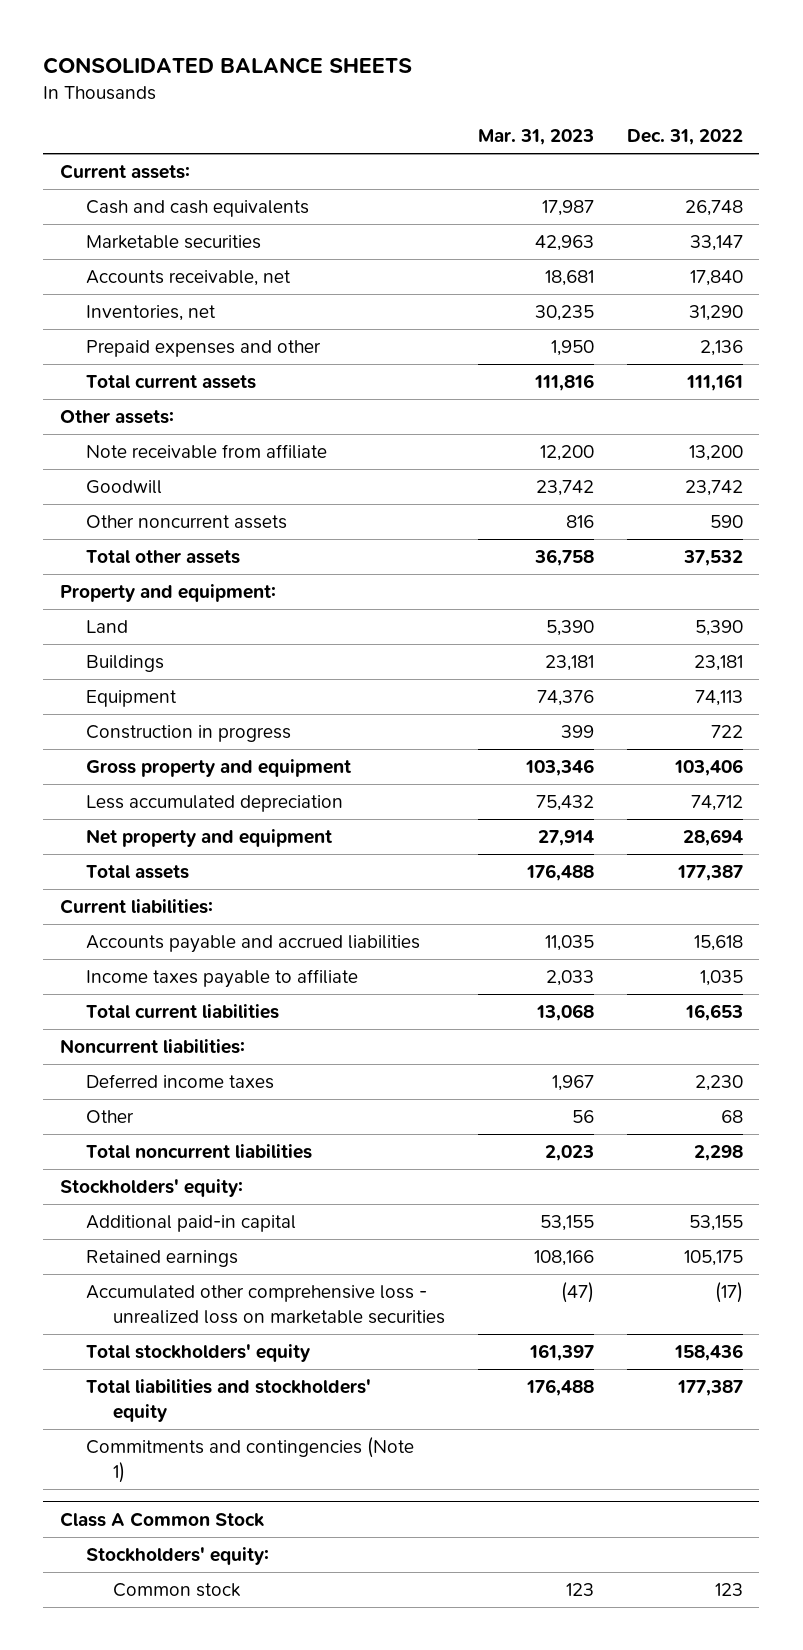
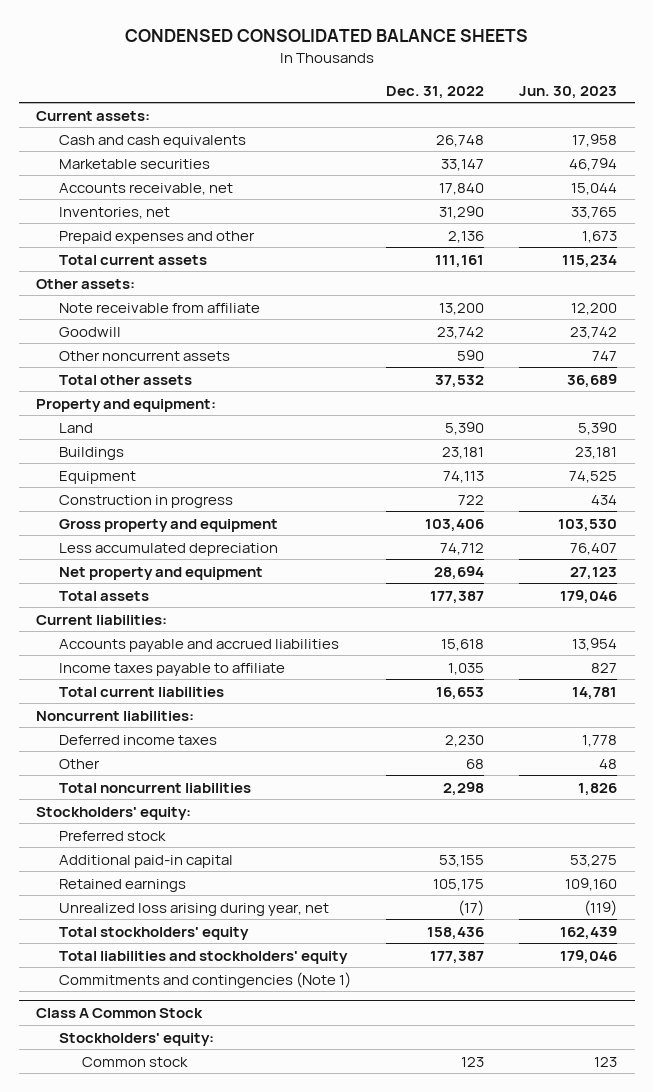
[43,56,413,74] CONSOLIDATED BALANCE SHEETS -> [124,29,528,43] CONDENSED CONSOLIDATED BALANCE SHEETS
[477,128,594,145] Mar. 31, 2023 -> none
none -> [519,85,618,99] Jun. 30, 2023
none -> [59,830,167,841] Preferred stock
[86,1285,445,1324] Accumulated other comprehensive loss - unrealized loss on marketable securities -> [59,902,330,916] Unrealized loss arising during year, net

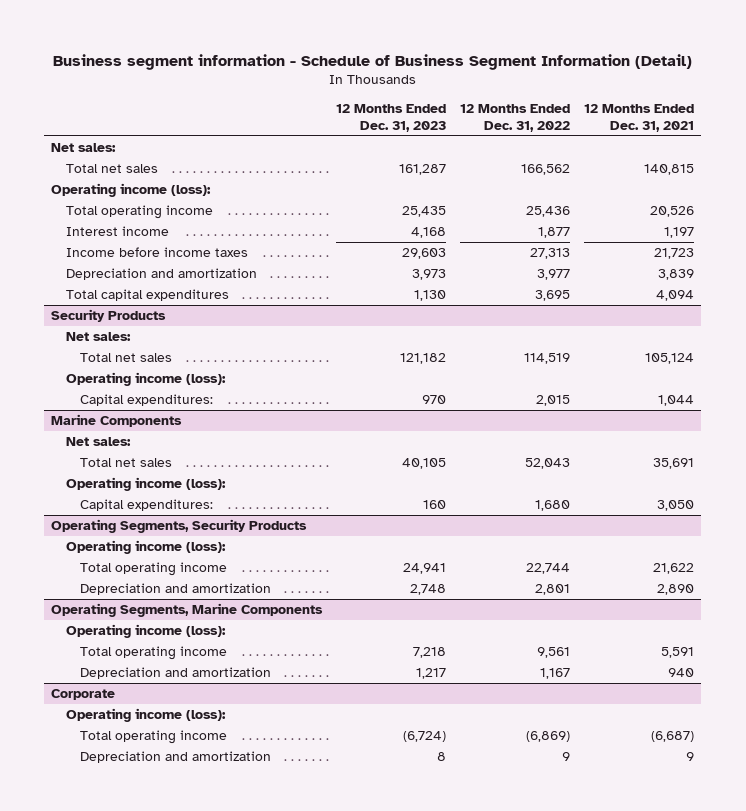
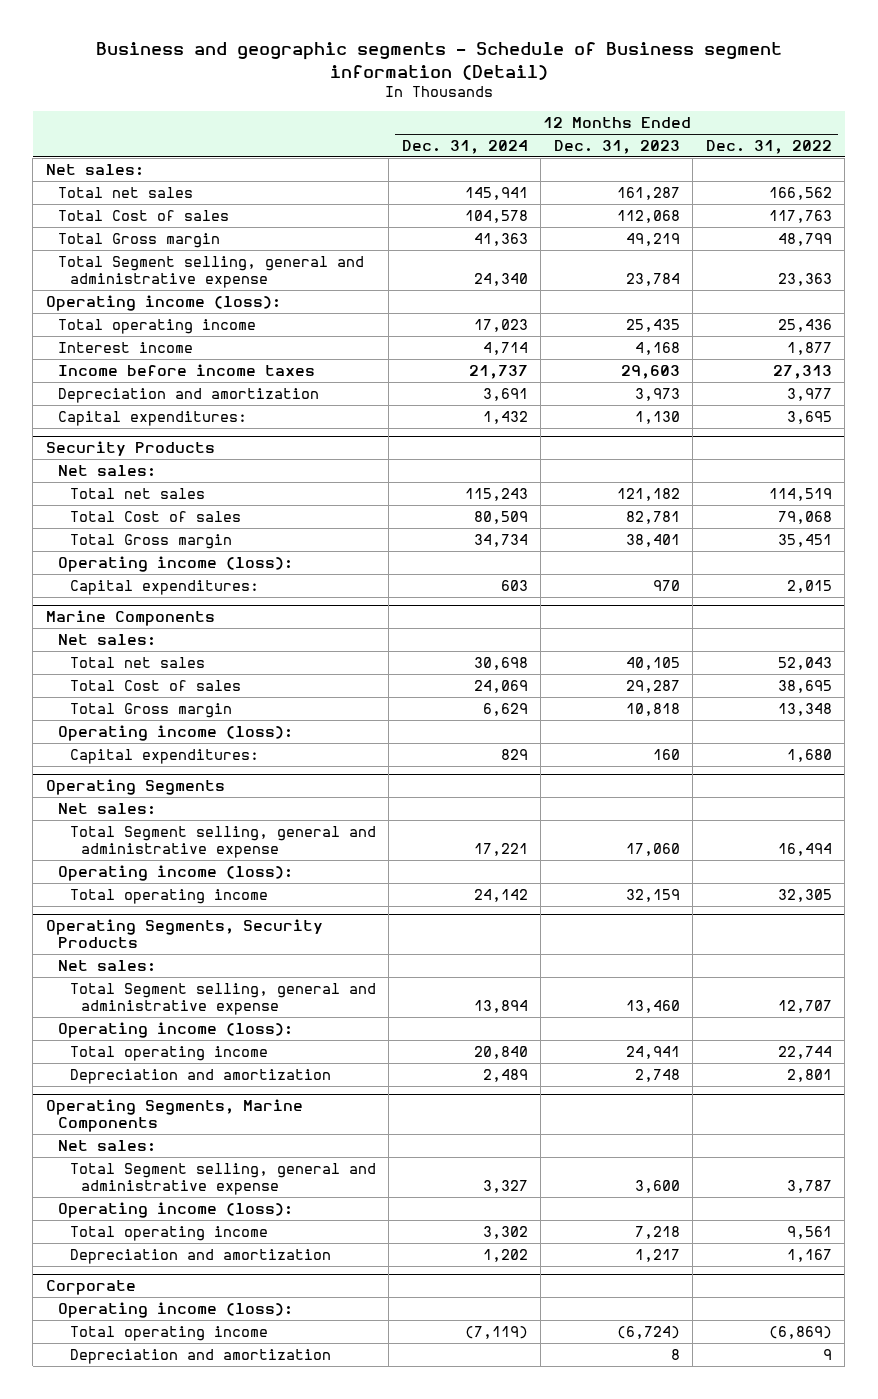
[52,53,692,70] Business segment information - Schedule of Business Segment Information (Detail) -> [95,42,782,80] Business and geographic segments - Schedule of Business segment information (Detail)
[584,104,695,132] 12 Months Ended Dec. 31, 2021 -> none
none -> [401,140,528,155] Dec. 31, 2024
none -> [57,209,229,221] Total Cost of sales
none -> [57,232,220,248] Total Gross margin
none -> [57,255,364,288] Total Segment selling, general and administrative expense
[65,289,229,302] Total capital expenditures -> [57,410,247,426] Capital expenditures:
none -> [69,510,241,522] Total Cost of sales
none -> [69,533,232,549] Total Gross margin
none -> [69,679,241,691] Total Cost of sales
none -> [69,702,232,718] Total Gross margin
none -> [45,779,225,796] Operating Segments
none -> [57,802,156,815] Net sales:
none -> [69,825,376,858] Total Segment selling, general and administrative expense
none -> [57,864,293,881] Operating income (loss):
none -> [69,888,268,904] Total operating income
none -> [57,959,156,972] Net sales:
none -> [69,982,376,1015] Total Segment selling, general and administrative expense
none -> [57,1139,156,1152] Net sales:
none -> [69,1162,376,1195] Total Segment selling, general and administrative expense

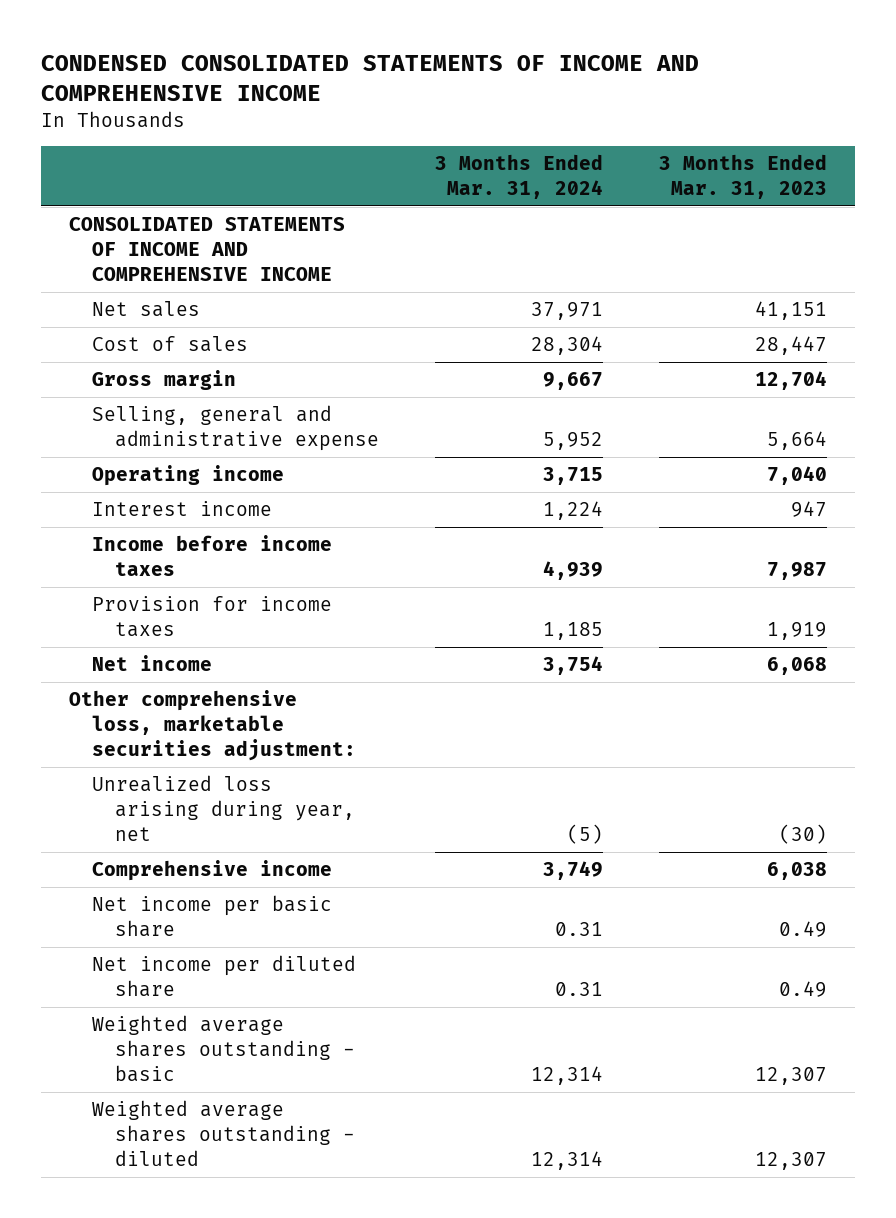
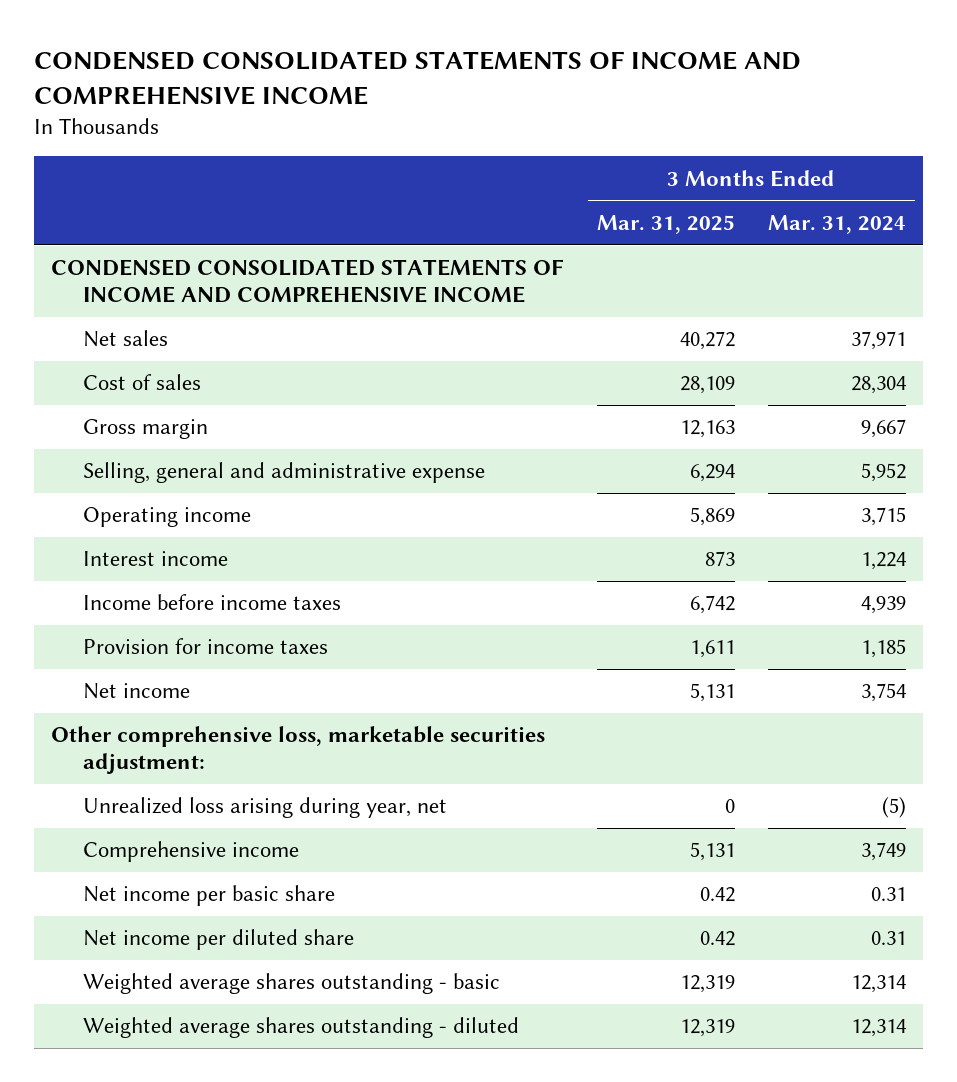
[658,153,827,199] 3 Months Ended Mar. 31, 2023 -> none
none -> [596,215,735,235] Mar. 31, 2025
[69,217,346,281] CONSOLIDATED STATEMENTS OF INCOME AND COMPREHENSIVE INCOME -> [50,259,563,304] CONDENSED CONSOLIDATED STATEMENTS OF INCOME AND COMPREHENSIVE INCOME

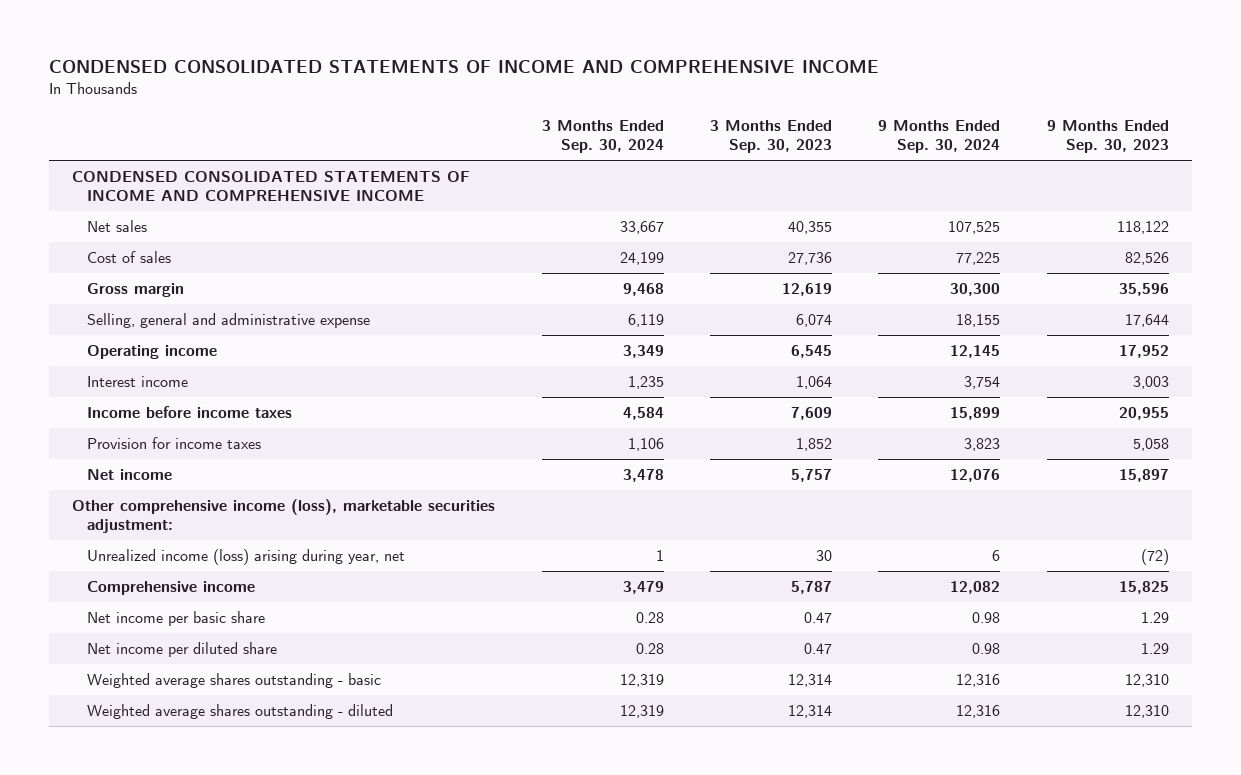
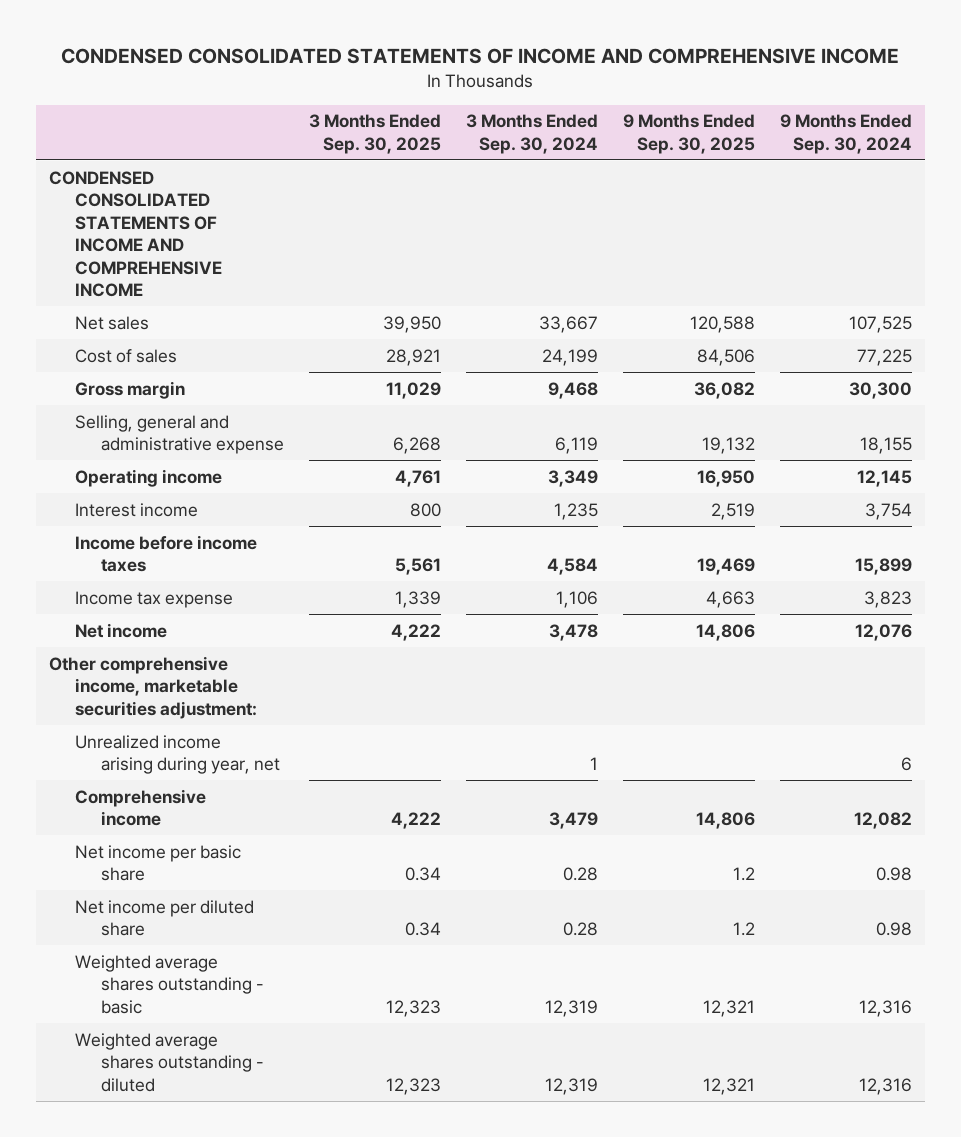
[710,120,833,154] 3 Months Ended Sep. 30, 2023 -> none
[1046,120,1169,154] 9 Months Ended Sep. 30, 2023 -> none
none -> [309,114,442,154] 3 Months Ended Sep. 30, 2025
none -> [623,114,756,154] 9 Months Ended Sep. 30, 2025
[86,437,261,450] Provision for income taxes -> [74,590,233,608] Income tax expense
[72,499,496,534] Other comprehensive income (loss), marketable securities adjustment: -> [48,655,257,719] Other comprehensive income, marketable securities adjustment:
[86,549,405,566] Unrealized income (loss) arising during year, net -> [74,734,280,775] Unrealized income arising during year, net

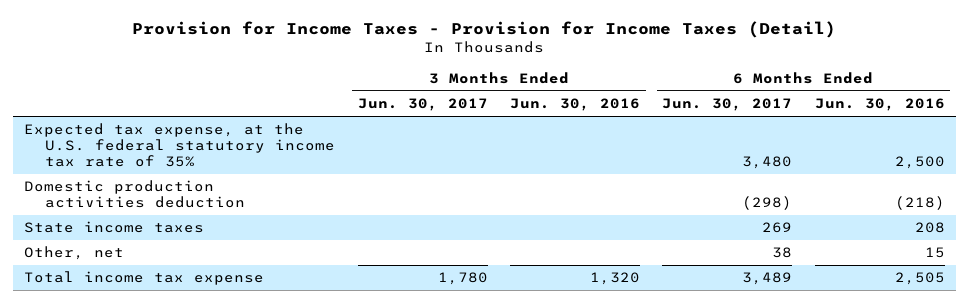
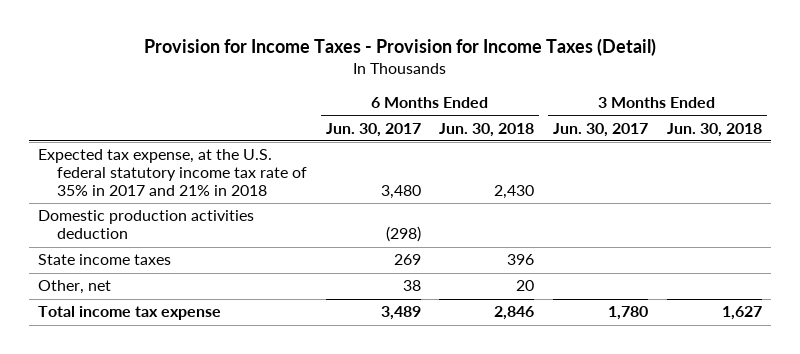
[509,98,640,112] Jun. 30, 2016 -> none
[814,98,945,112] Jun. 30, 2016 -> none
none -> [439,122,535,137] Jun. 30, 2018
none -> [666,122,762,137] Jun. 30, 2018
[24,123,336,167] Expected tax expense, at the U.S. federal statutory income tax rate of 35% -> [38,149,307,197] Expected tax expense, at the U.S. federal statutory income tax rate of 35% in 2017 and 21% in 2018

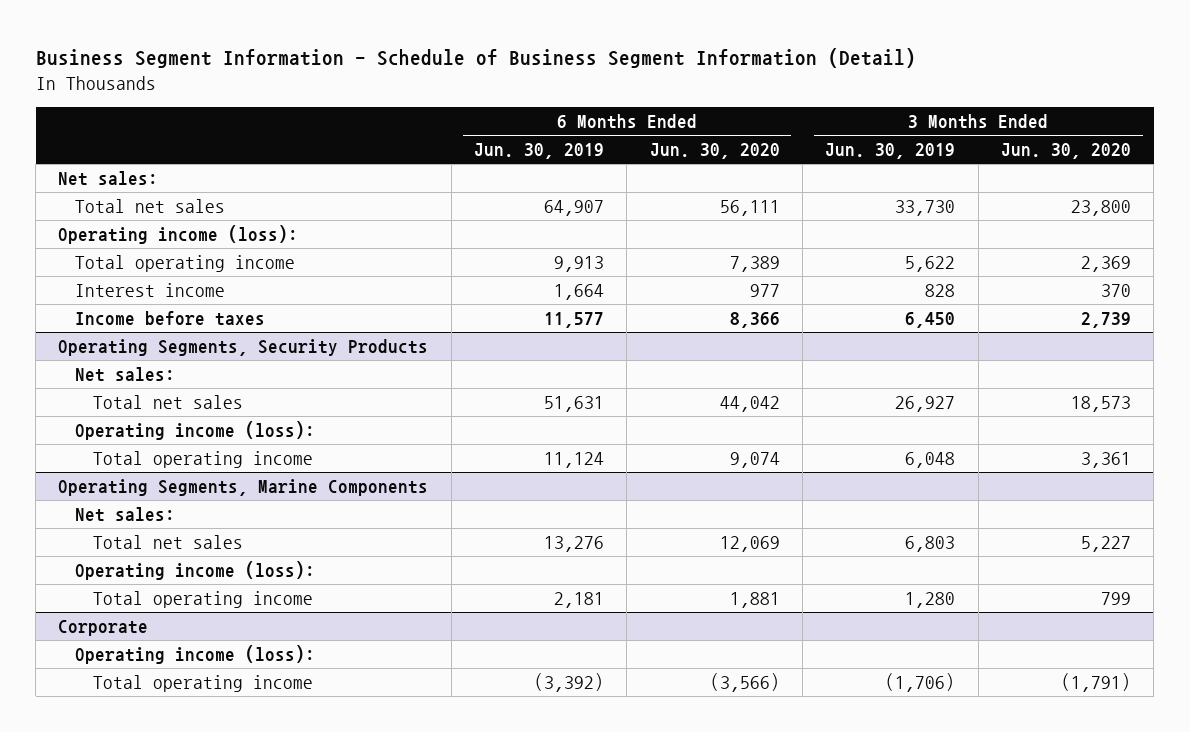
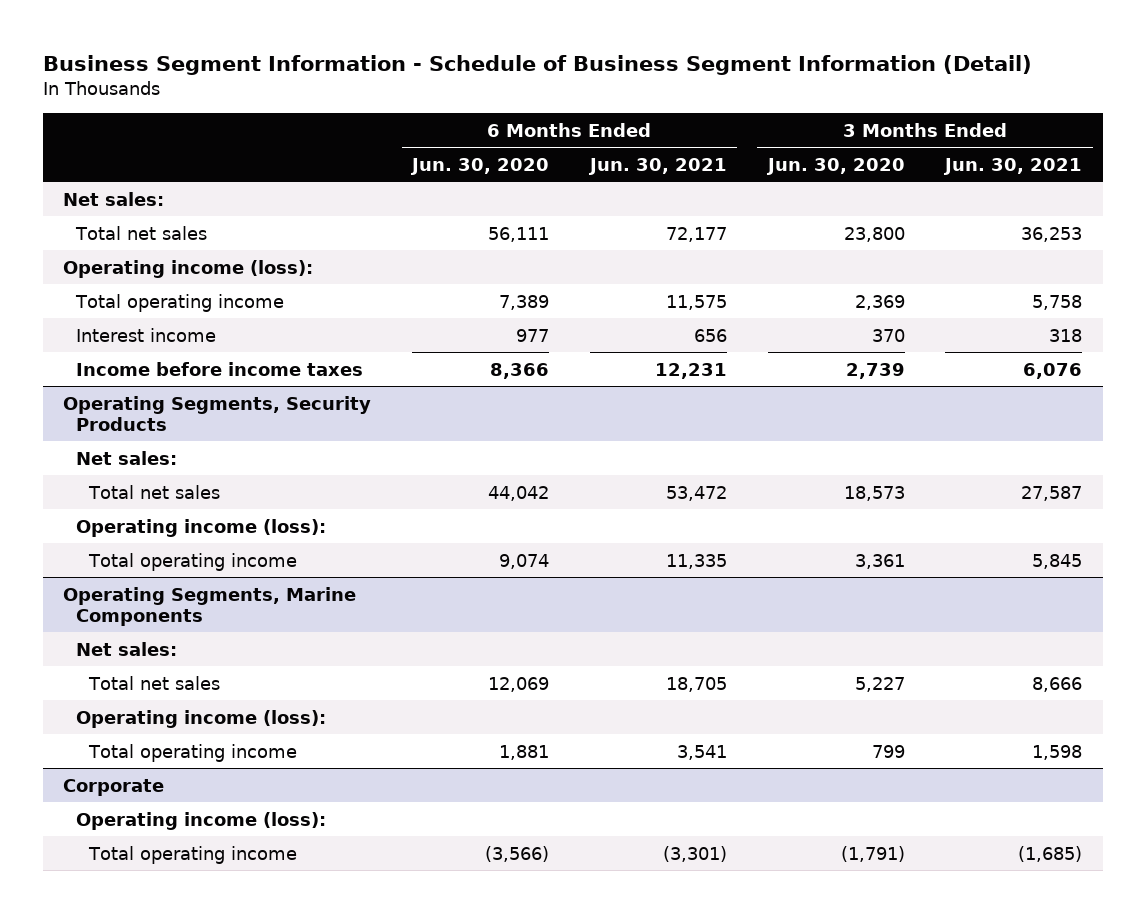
[474,142,605,159] Jun. 30, 2019 -> none
[825,142,956,159] Jun. 30, 2019 -> none
none -> [587,157,727,175] Jun. 30, 2021
none -> [943,157,1083,175] Jun. 30, 2021
[75,310,266,326] Income before taxes -> [75,361,363,376] Income before income taxes

